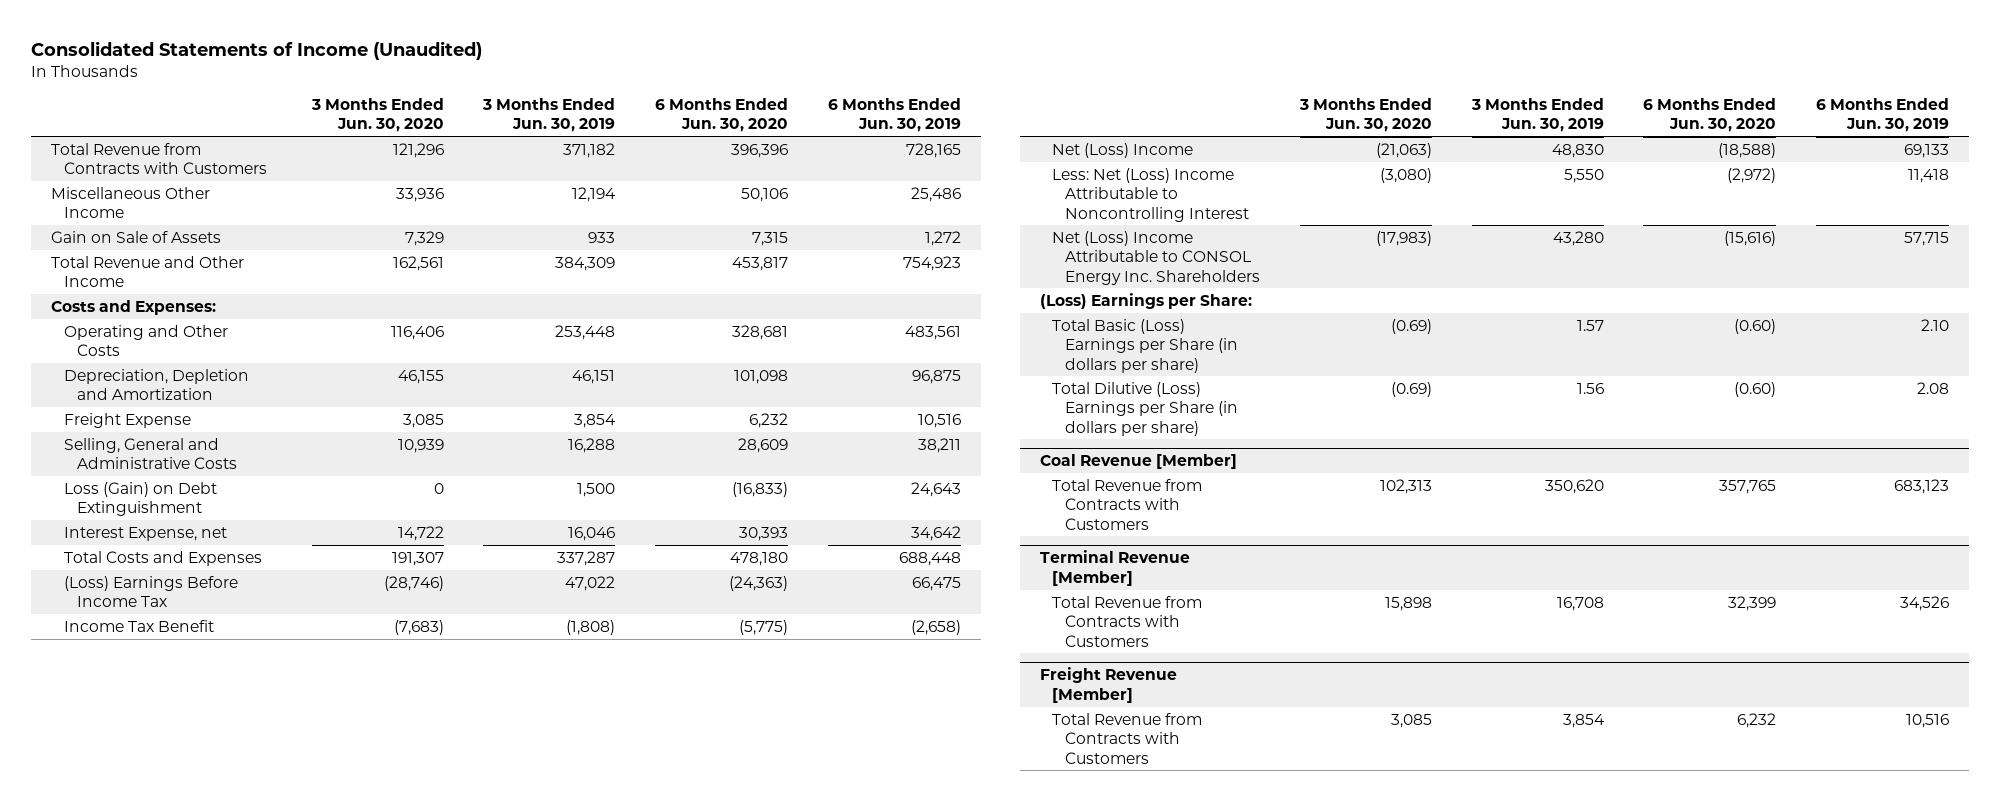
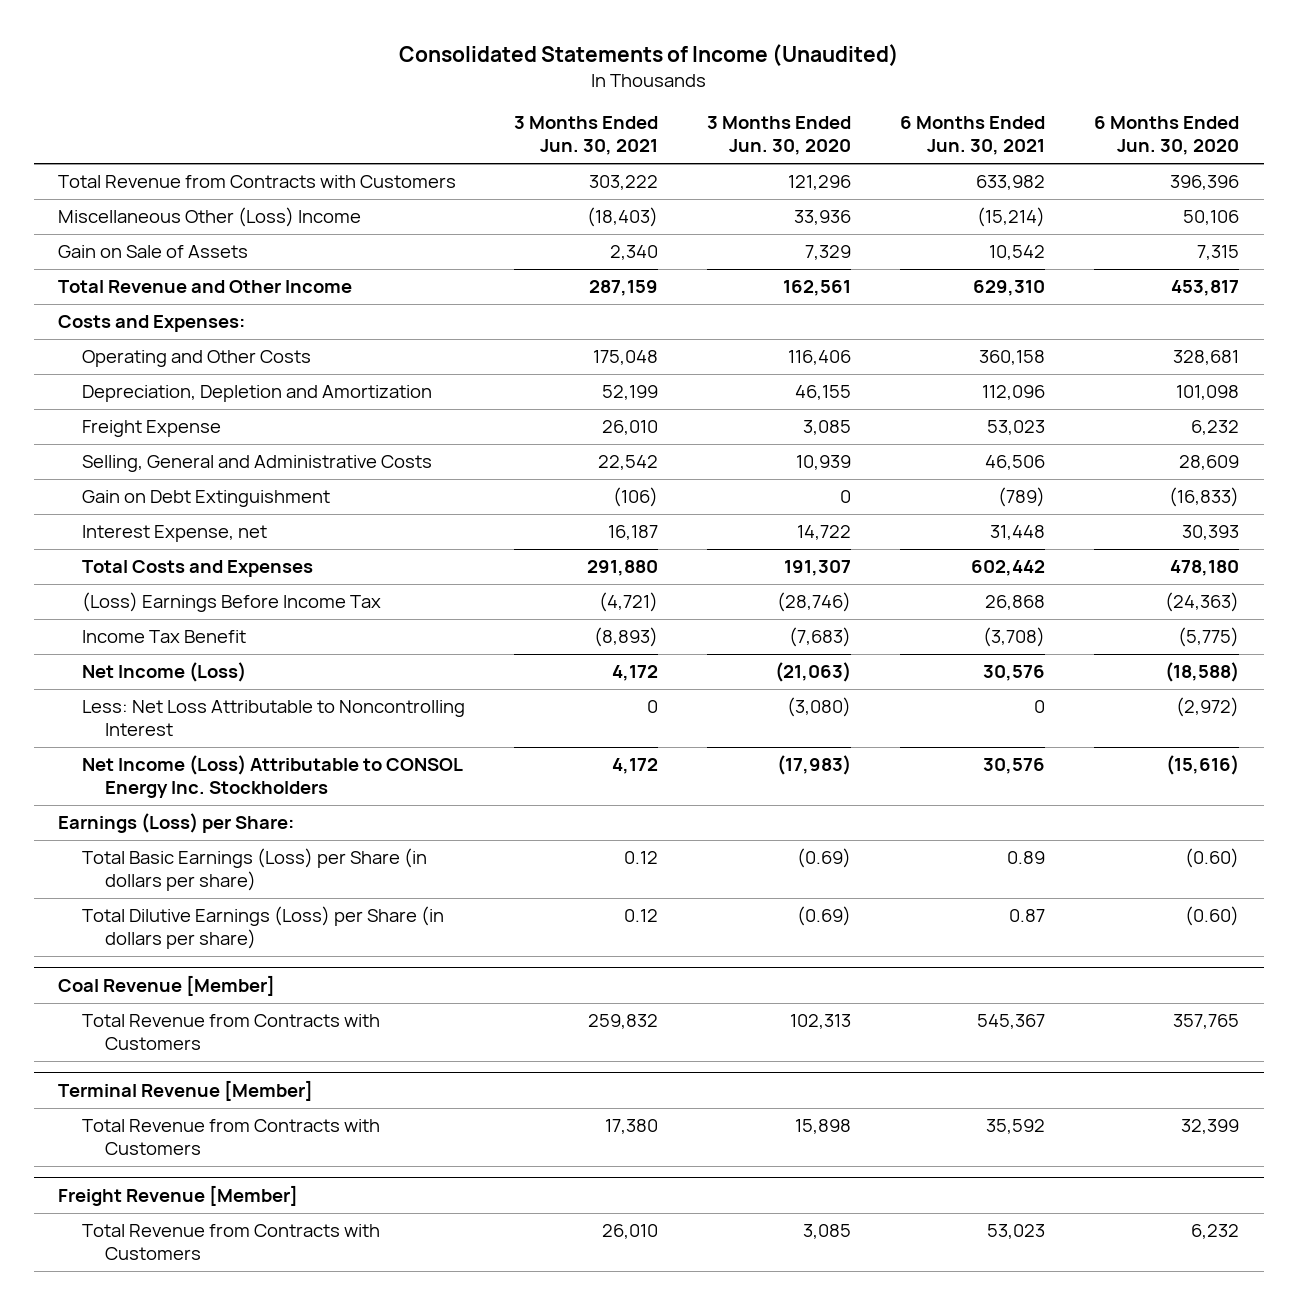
[482,98,616,133] 3 Months Ended Jun. 30, 2019 -> none
[827,98,961,133] 6 Months Ended Jun. 30, 2019 -> none
none -> [513,116,658,156] 3 Months Ended Jun. 30, 2021
none -> [899,116,1045,156] 6 Months Ended Jun. 30, 2021
[51,186,211,219] Miscellaneous Other Income -> [58,207,362,228] Miscellaneous Other (Loss) Income
[64,481,218,517] Loss (Gain) on Debt Extinguishment -> [81,490,330,508] Gain on Debt Extinguishment
[1052,142,1194,158] Net (Loss) Income -> [81,662,246,683] Net Income (Loss)
[1052,167,1250,222] Less: Net (Loss) Income Attributable to Noncontrolling Interest -> [81,700,465,737] Less: Net Loss Attributable to Noncontrolling Interest
[1052,230,1261,285] Net (Loss) Income Attributable to CONSOL Energy Inc. Shareholders -> [81,755,463,799] Net Income (Loss) Attributable to CONSOL Energy Inc. Stockholders
[1039,292,1252,309] (Loss) Earnings per Share: -> [58,813,295,834] Earnings (Loss) per Share:
[1052,318,1239,373] Total Basic (Loss) Earnings per Share (in dollars per share) -> [81,848,427,892] Total Basic Earnings (Loss) per Share (in dollars per share)
[1052,381,1239,436] Total Dilutive (Loss) Earnings per Share (in dollars per share) -> [81,906,444,950] Total Dilutive Earnings (Loss) per Share (in dollars per share)

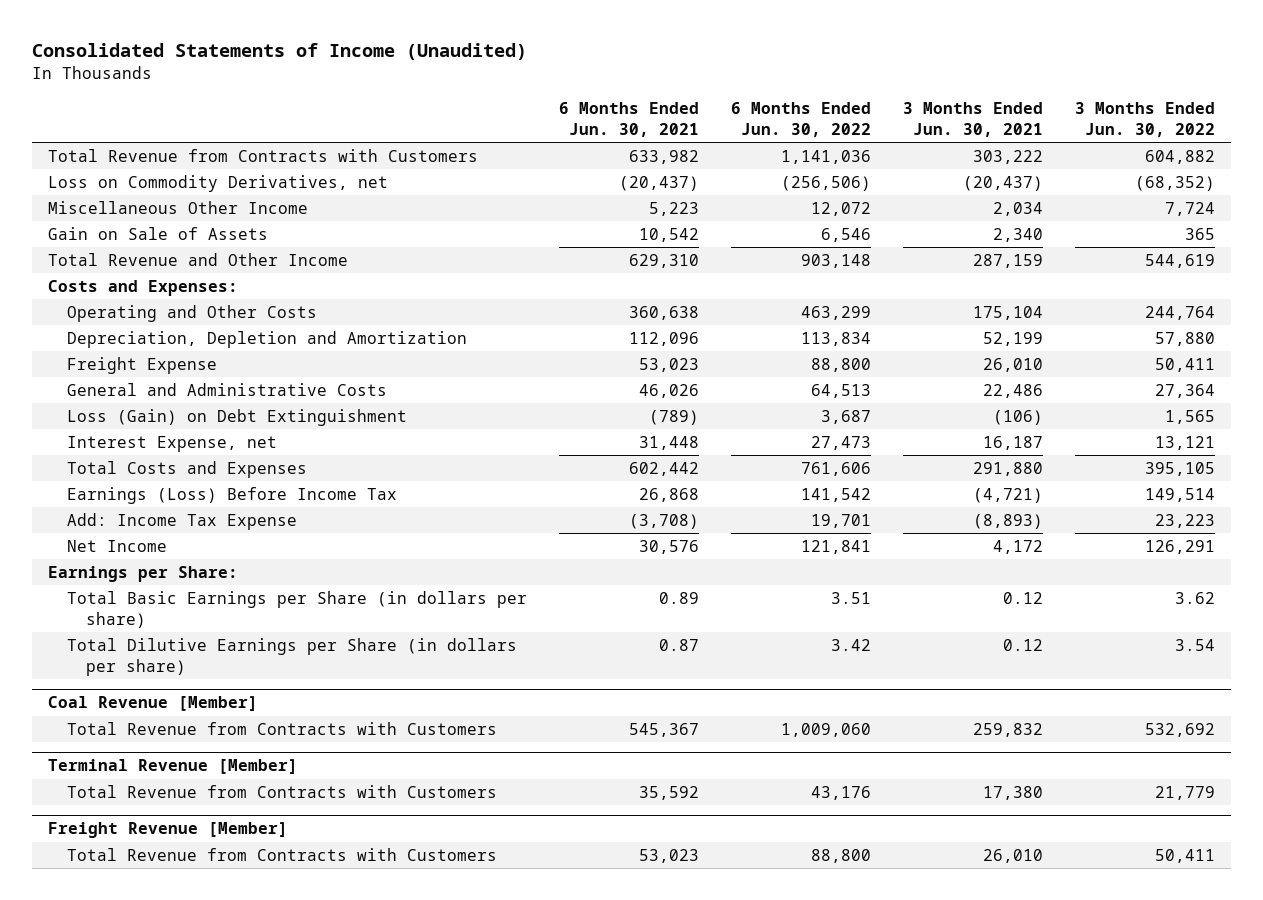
[706,116,851,156] 3 Months Ended Jun. 30, 2020 -> none
[1094,116,1240,156] 6 Months Ended Jun. 30, 2020 -> none
none -> [731,102,872,137] 6 Months Ended Jun. 30, 2022
none -> [1075,102,1216,137] 3 Months Ended Jun. 30, 2022
none -> [47,174,388,192] Loss on Commodity Derivatives, net
[58,207,362,228] Miscellaneous Other (Loss) Income -> [47,200,308,214] Miscellaneous Other Income
[586,207,658,228] (18,403) -> [993,201,1044,216] 2,034
[976,207,1045,228] (15,214) -> [649,201,700,216] 5,223
[592,350,658,366] 175,048 -> [973,305,1044,320] 175,104
[978,350,1045,366] 360,158 -> [629,305,700,320] 360,638
[81,455,432,473] Selling, General and Administrative Costs -> [67,382,388,396] General and Administrative Costs
[597,455,658,471] 22,542 -> [983,383,1044,398] 22,486
[984,455,1045,471] 46,506 -> [639,383,700,398] 46,026
[81,490,330,508] Gain on Debt Extinguishment -> [67,408,408,426] Loss (Gain) on Debt Extinguishment
[81,700,465,737] Less: Net Loss Attributable to Noncontrolling Interest -> none
[81,755,463,799] Net Income (Loss) Attributable to CONSOL Energy Inc. Stockholders -> none
[81,592,381,613] (Loss) Earnings Before Income Tax -> [67,486,398,504] Earnings (Loss) Before Income Tax
[81,630,246,644] Income Tax Benefit -> [67,512,298,530] Add: Income Tax Expense
[81,662,246,683] Net Income (Loss) -> [67,539,168,552] Net Income
[58,813,295,834] Earnings (Loss) per Share: -> [47,565,238,582] Earnings per Share:
[81,848,427,892] Total Basic Earnings (Loss) per Share (in dollars per share) -> [67,590,528,628] Total Basic Earnings per Share (in dollars per share)
[81,906,444,950] Total Dilutive Earnings (Loss) per Share (in dollars per share) -> [67,637,518,676] Total Dilutive Earnings per Share (in dollars per share)

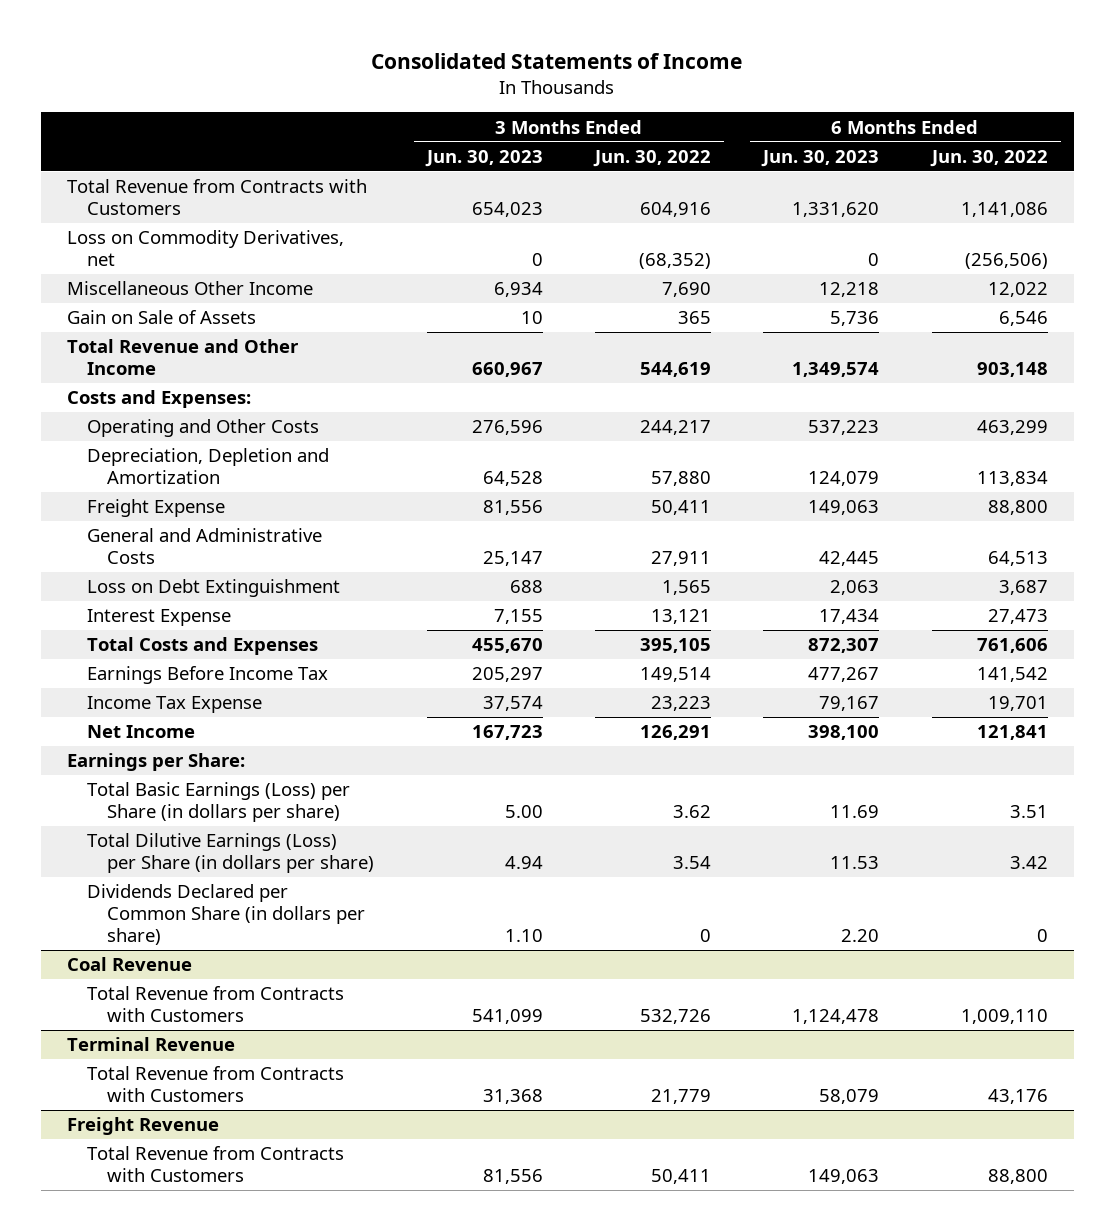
[31,43,527,61] Consolidated Statements of Income (Unaudited) -> [371,53,743,70] Consolidated Statements of Income
[559,102,700,137] 6 Months Ended Jun. 30, 2021 -> none
[903,102,1044,137] 3 Months Ended Jun. 30, 2021 -> none
none -> [424,149,543,167] Jun. 30, 2023
none -> [761,149,880,167] Jun. 30, 2023
[781,149,872,164] 1,141,036 -> [960,201,1048,217] 1,141,086
[1145,149,1216,164] 604,882 -> [639,201,711,217] 604,916
[811,201,872,216] 12,072 -> [987,282,1048,298] 12,022
[1165,201,1216,216] 7,724 -> [661,282,711,298] 7,690
[1145,305,1216,320] 244,764 -> [639,420,711,436] 244,217
[1155,383,1216,398] 27,364 -> [650,550,711,566] 27,911
[67,408,408,426] Loss (Gain) on Debt Extinguishment -> [87,579,341,598] Loss on Debt Extinguishment
[67,435,278,452] Interest Expense, net -> [87,609,232,627] Interest Expense
[67,486,398,504] Earnings (Loss) Before Income Tax -> [87,666,329,685] Earnings Before Income Tax
[67,512,298,530] Add: Income Tax Expense -> [87,696,263,714] Income Tax Expense
[67,590,528,628] Total Basic Earnings per Share (in dollars per share) -> [87,782,351,822] Total Basic Earnings (Loss) per Share (in dollars per share)
[67,637,518,676] Total Dilutive Earnings per Share (in dollars per share) -> [87,833,375,873] Total Dilutive Earnings (Loss) per Share (in dollars per share)
none -> [87,884,366,945] Dividends Declared per Common Share (in dollars per share)
[47,696,258,712] Coal Revenue [Member] -> [66,957,192,972] Coal Revenue
[781,722,872,737] 1,009,060 -> [960,1008,1048,1024] 1,009,110
[1145,722,1216,737] 532,692 -> [639,1008,711,1024] 532,726
[47,759,298,775] Terminal Revenue [Member] -> [66,1037,235,1052] Terminal Revenue
[47,822,288,839] Freight Revenue [Member] -> [66,1117,219,1136] Freight Revenue

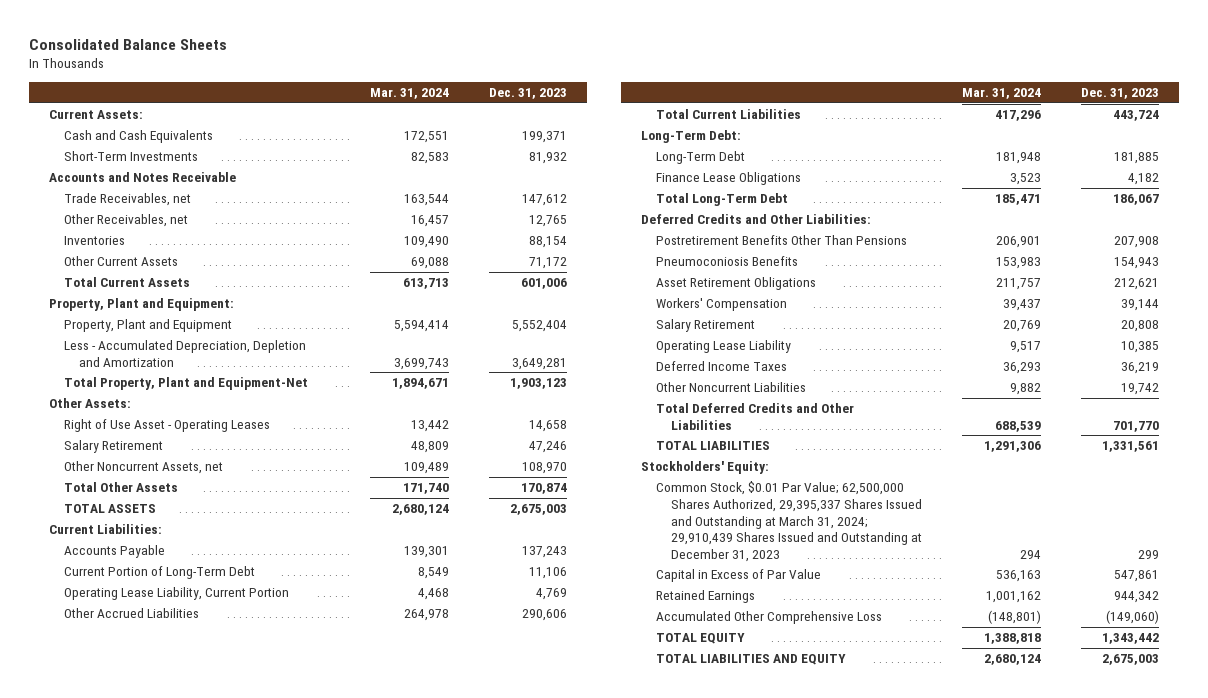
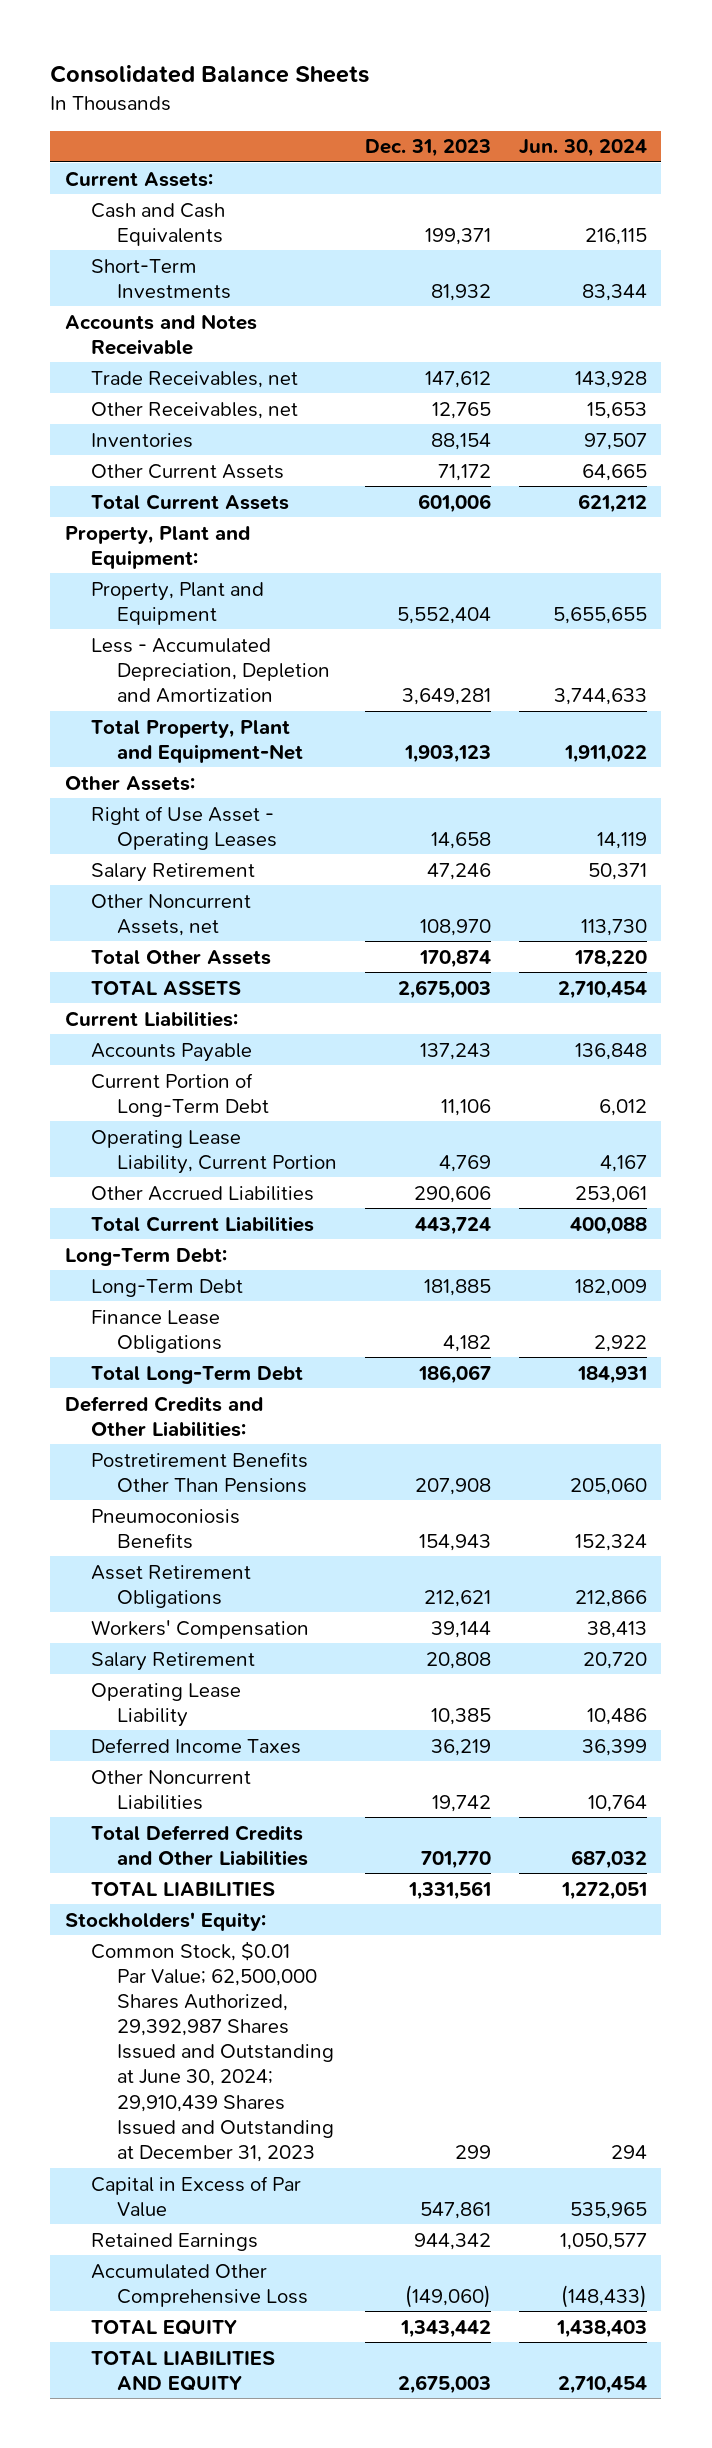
[369,88,449,100] Mar. 31, 2024 -> none
none -> [519,139,648,158] Jun. 30, 2024
[656,481,923,562] Common Stock, $0.01 Par Value; 62,500,000 Shares Authorized, 29,395,337 Shares Issued and Outstanding at March 31, 2024; 29,910,439 Shares Issued and Outstanding at December 31, 2023 -> [90,1940,334,2162] Common Stock, $0.01 Par Value; 62,500,000 Shares Authorized, 29,392,987 Shares Issued and Outstanding at June 30, 2024; 29,910,439 Shares Issued and Outstanding at December 31, 2023

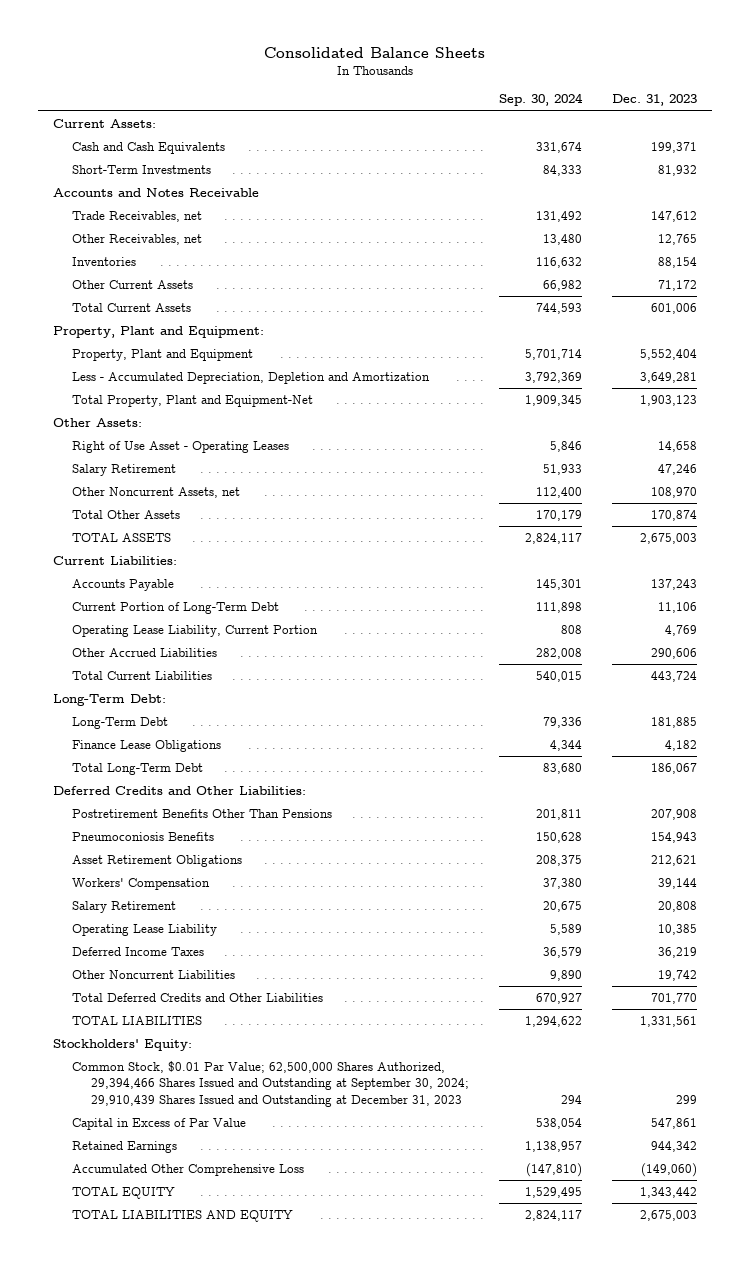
[519,139,648,158] Jun. 30, 2024 -> none
none -> [498,93,583,107] Sep. 30, 2024
[90,1940,334,2162] Common Stock, $0.01 Par Value; 62,500,000 Shares Authorized, 29,392,987 Shares Issued and Outstanding at June 30, 2024; 29,910,439 Shares Issued and Outstanding at December 31, 2023 -> [71,1061,469,1107] Common Stock, $0.01 Par Value; 62,500,000 Shares Authorized, 29,394,466 Shares Issued and Outstanding at September 30, 2024; 29,910,439 Shares Issued and Outstanding at December 31, 2023

